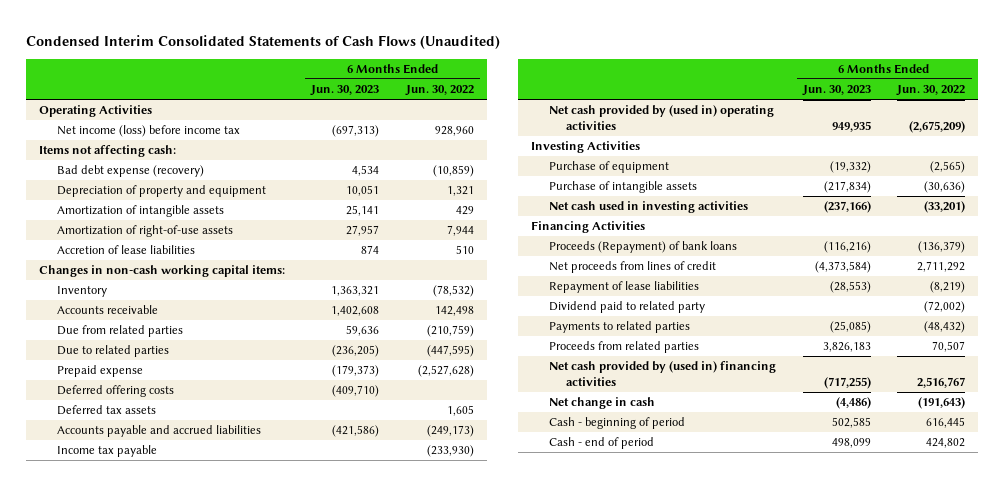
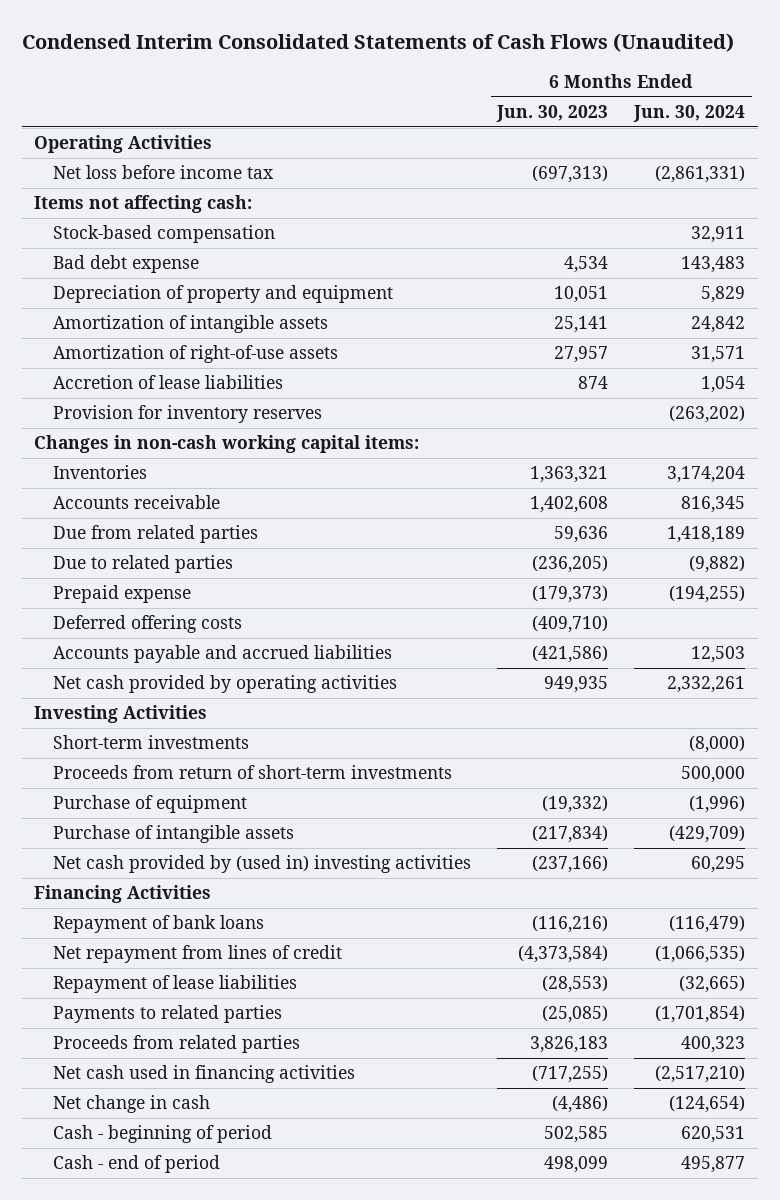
[404,85,474,97] Jun. 30, 2022 -> none
none -> [633,105,746,123] Jun. 30, 2024
[56,125,240,138] Net income (loss) before income tax -> [53,165,275,180] Net loss before income tax
none -> [53,225,276,244] Stock-based compensation
[56,165,204,178] Bad debt expense (recovery) -> [53,255,200,274] Bad debt expense
none -> [53,405,323,424] Provision for inventory reserves
[56,286,107,298] Inventory -> [53,465,148,480] Inventories
[56,405,156,416] Deferred tax assets -> none
[56,445,157,458] Income tax payable -> none
[548,105,774,131] Net cash provided by (used in) operating activities -> [53,675,398,694] Net cash provided by operating activities
none -> [53,735,250,750] Short-term investments
none -> [53,765,453,780] Proceeds from return of short-term investments
[548,201,748,214] Net cash used in investing activities -> [53,855,472,874] Net cash provided by (used in) investing activities
[548,241,737,254] Proceeds (Repayment) of bank loans -> [53,915,265,934] Repayment of bank loans
[548,261,716,274] Net proceeds from lines of credit -> [53,945,343,964] Net repayment from lines of credit
[548,301,705,314] Dividend paid to related party -> none
[548,361,776,387] Net cash provided by (used in) financing activities -> [53,1065,356,1084] Net cash used in financing activities

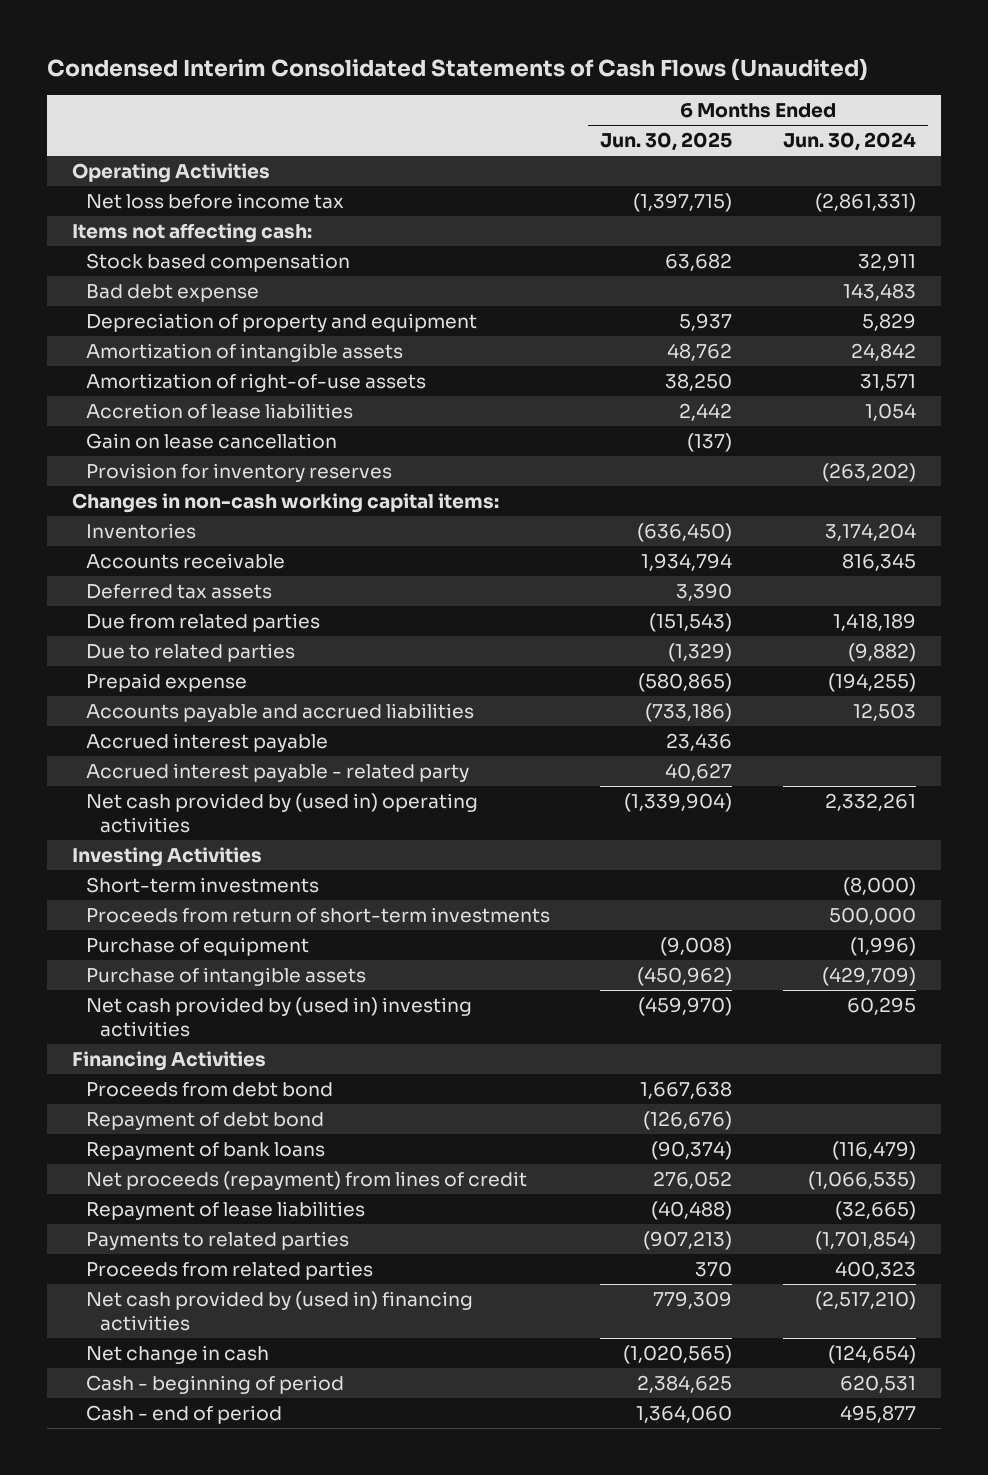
[496,105,609,123] Jun. 30, 2023 -> none
none -> [600,132,733,152] Jun. 30, 2025
[53,225,276,244] Stock-based compensation -> [86,252,351,272] Stock based compensation
none -> [86,432,338,449] Gain on lease cancellation
none -> [86,583,273,599] Deferred tax assets
[53,615,243,634] Deferred offering costs -> none
none -> [86,732,329,752] Accrued interest payable
none -> [86,762,470,782] Accrued interest payable - related party
[53,675,398,694] Net cash provided by operating activities -> [86,792,479,834] Net cash provided by (used in) operating activities
none -> [86,1081,334,1097] Proceeds from debt bond
none -> [86,1111,325,1130] Repayment of debt bond
[53,945,343,964] Net repayment from lines of credit -> [86,1170,528,1190] Net proceeds (repayment) from lines of credit
[53,1065,356,1084] Net cash used in financing activities -> [86,1290,474,1332] Net cash provided by (used in) financing activities

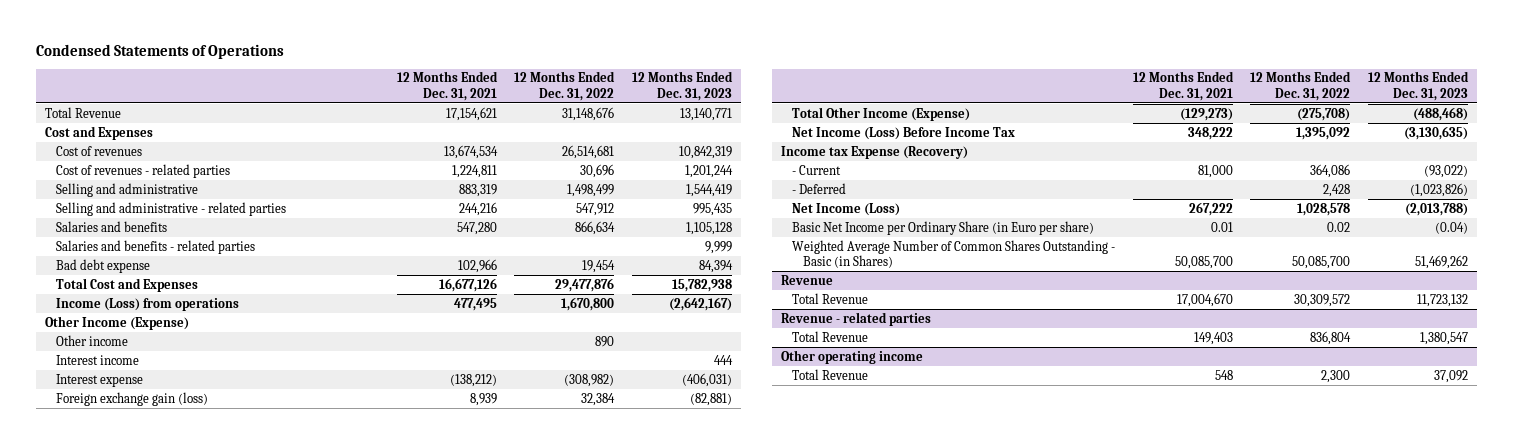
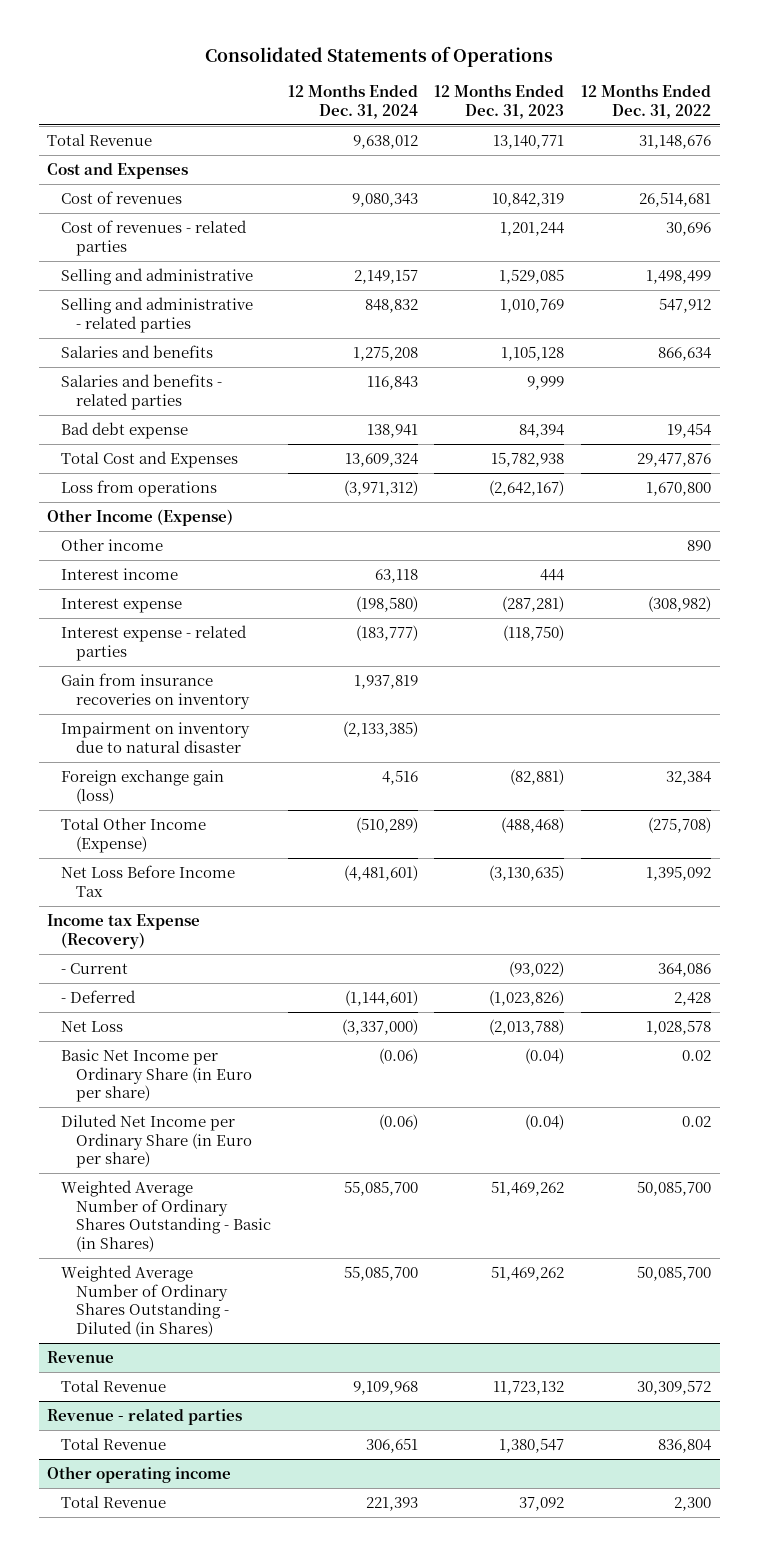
[36,44,285,60] Condensed Statements of Operations -> [205,46,554,68] Consolidated Statements of Operations
[396,71,498,101] 12 Months Ended Dec. 31, 2021 -> none
none -> [287,84,418,119] 12 Months Ended Dec. 31, 2024
[686,183,733,197] 1,544,419 -> [499,269,565,285] 1,529,085
[693,202,733,216] 995,435 -> [500,299,565,314] 1,010,769
[56,297,240,311] Income (Loss) from operations -> [61,480,218,498] Loss from operations
[682,372,733,387] (406,031) -> [502,596,565,613] (287,281)
none -> [61,625,248,661] Interest expense - related parties
none -> [61,673,250,709] Gain from insurance recoveries on inventory
none -> [61,722,251,753] Impairment on inventory due to natural disaster
[792,126,1016,140] Net Income (Loss) Before Income Tax -> [61,865,236,897] Net Loss Before Income Tax
[792,202,901,216] Net Income (Loss) -> [61,1021,124,1033] Net Loss
none -> [61,1114,252,1169] Diluted Net Income per Ordinary Share (in Euro per share)
[792,239,1116,269] Weighted Average Number of Common Shares Outstanding - Basic (in Shares) -> [61,1180,271,1253] Weighted Average Number of Ordinary Shares Outstanding - Basic (in Shares)
none -> [61,1265,229,1338] Weighted Average Number of Ordinary Shares Outstanding - Diluted (in Shares)

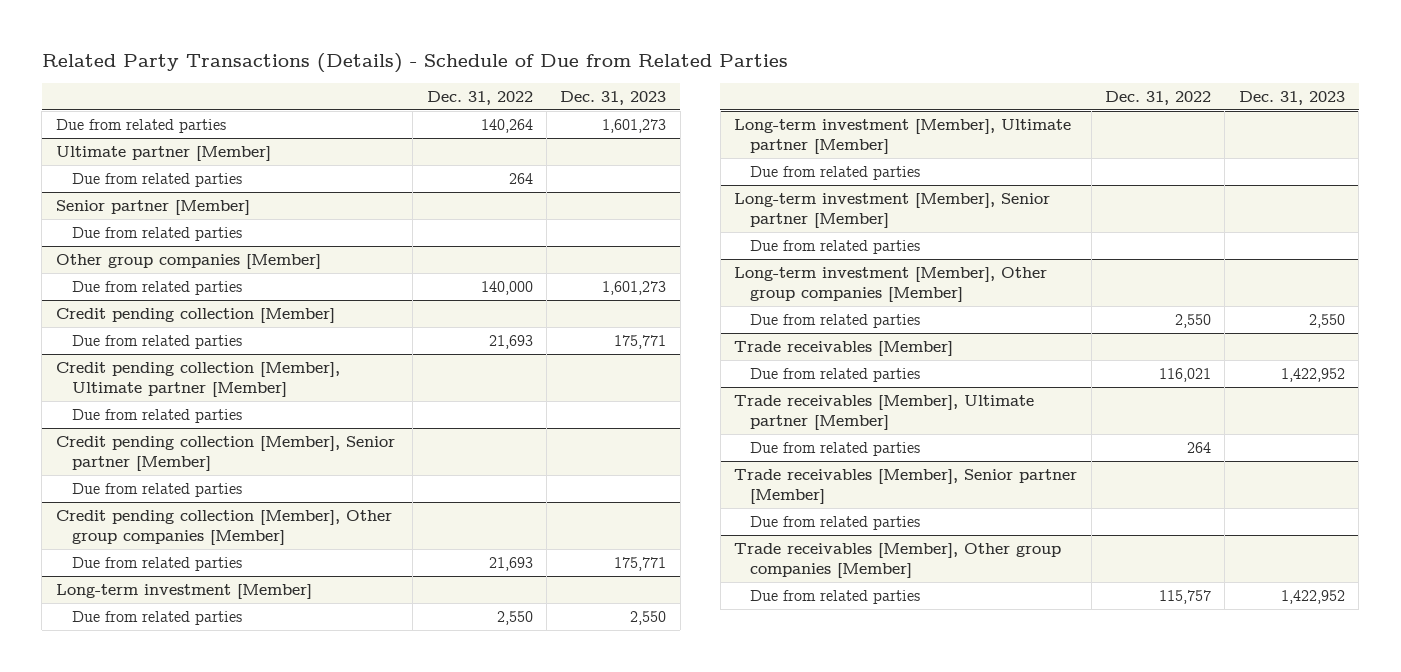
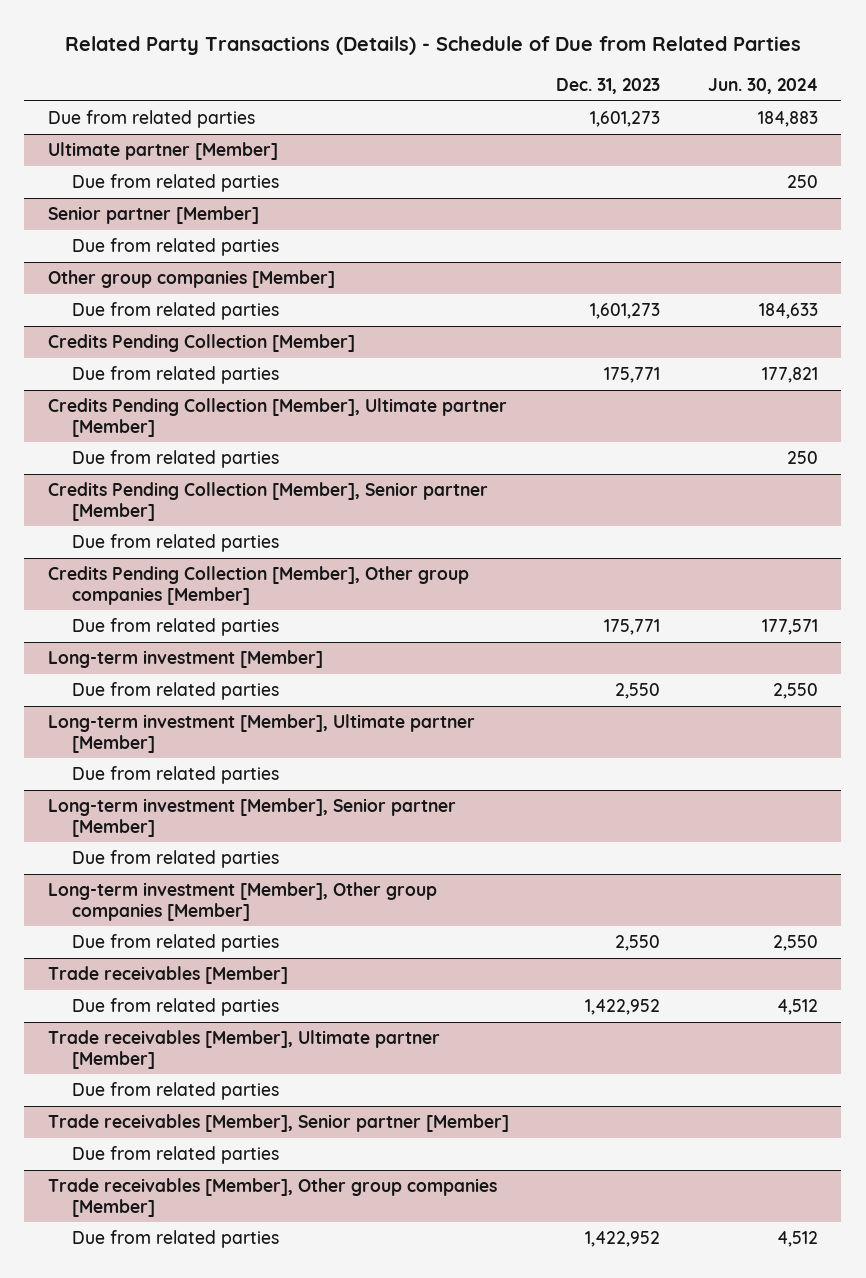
[426,90,533,105] Dec. 31, 2022 -> none
none -> [707,78,818,95] Jun. 30, 2024
[55,307,335,323] Credit pending collection [Member] -> [47,334,355,353] Credits Pending Collection [Member]
[55,361,340,397] Credit pending collection [Member], Ultimate partner [Member] -> [47,398,507,437] Credits Pending Collection [Member], Ultimate partner [Member]
[55,435,395,471] Credit pending collection [Member], Senior partner [Member] -> [47,482,488,521] Credits Pending Collection [Member], Senior partner [Member]
[55,509,392,545] Credit pending collection [Member], Other group companies [Member] -> [47,566,469,605] Credits Pending Collection [Member], Other group companies [Member]

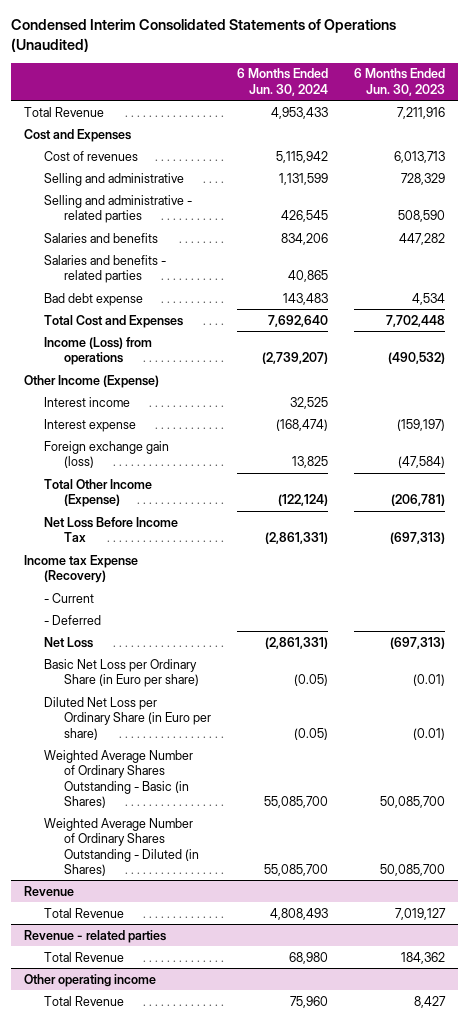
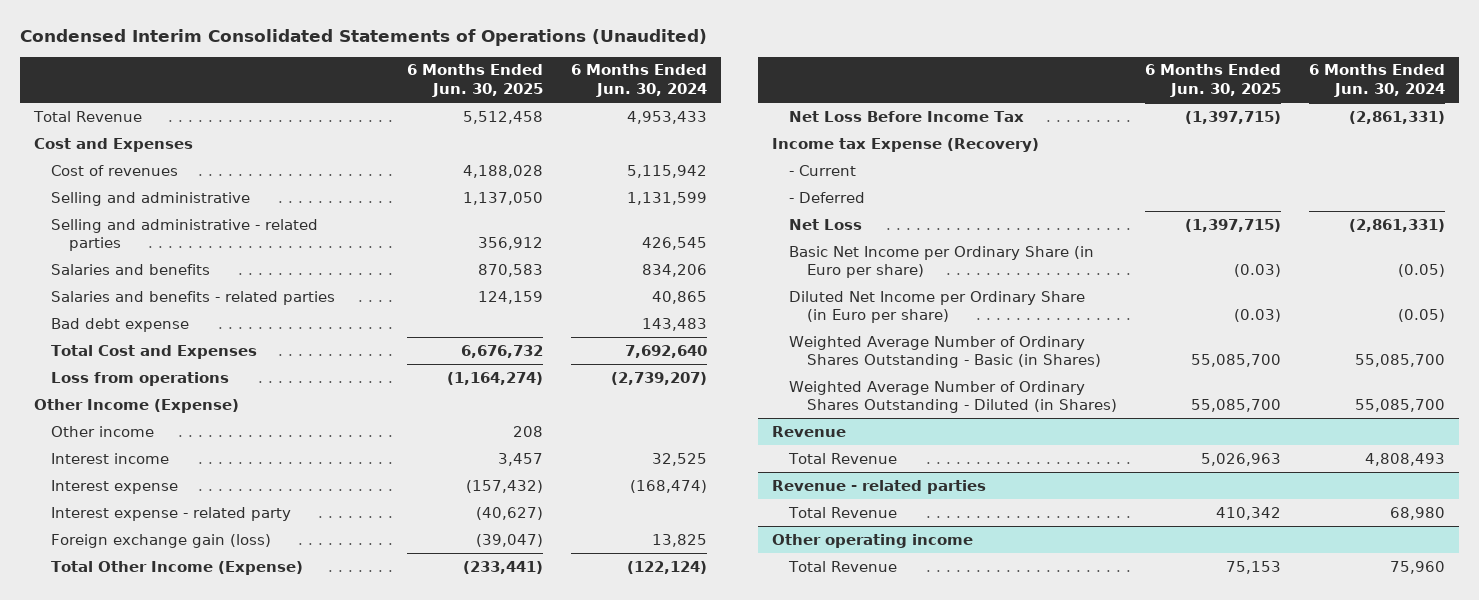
[354,68,446,96] 6 Months Ended Jun. 30, 2023 -> none
none -> [407,64,544,98] 6 Months Ended Jun. 30, 2025
[43,336,152,366] Income (Loss) from operations -> [51,371,230,386] Loss from operations
none -> [51,425,155,437] Other income
none -> [51,506,292,521] Interest expense - related party
[43,658,199,688] Basic Net Loss per Ordinary Share (in Euro per share) -> [789,245,1095,279] Basic Net Income per Ordinary Share (in Euro per share)
[43,696,211,740] Diluted Net Loss per Ordinary Share (in Euro per share) -> [789,290,1086,324] Diluted Net Income per Ordinary Share (in Euro per share)

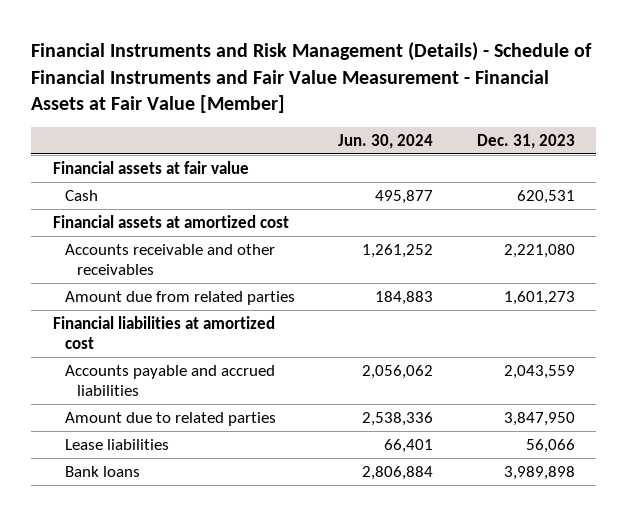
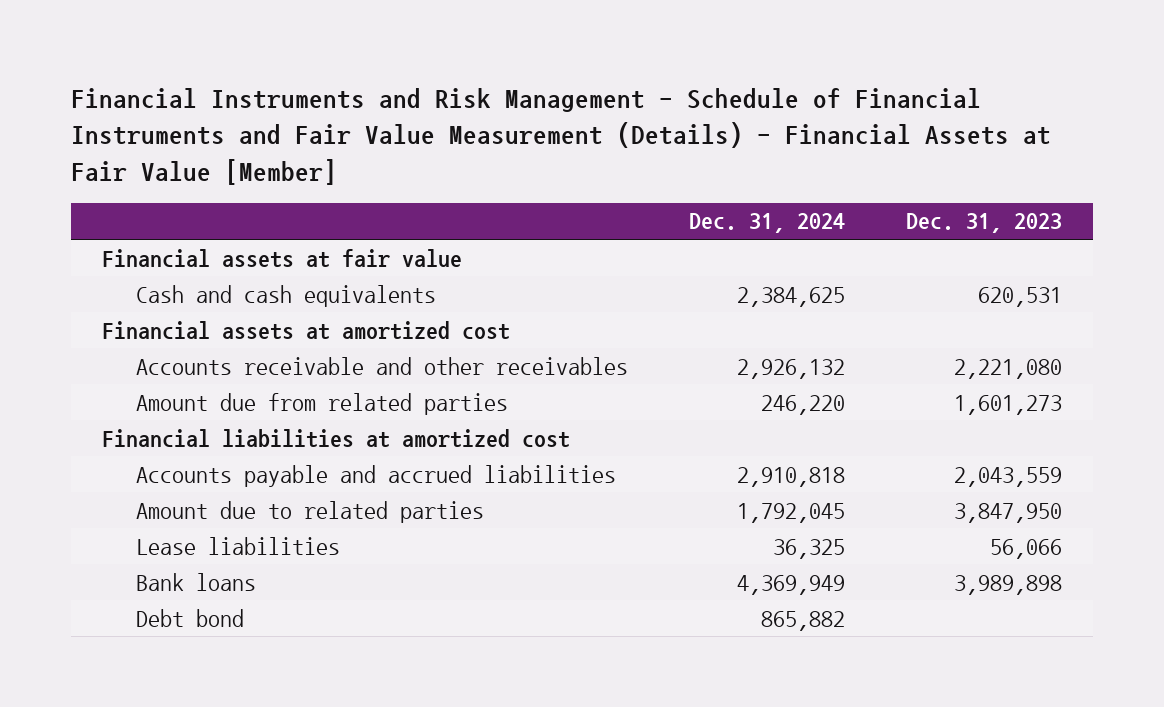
[31,42,593,113] Financial Instruments and Risk Management (Details) - Schedule of Financial Instruments and Fair Value Measurement - Financial Assets at Fair Value [Member] -> [71,88,1052,185] Financial Instruments and Risk Management - Schedule of Financial Instruments and Fair Value Measurement (Details) - Financial Assets at Fair Value [Member]
[338,133,434,149] Jun. 30, 2024 -> none
none -> [689,213,846,234] Dec. 31, 2024
[65,190,99,202] Cash -> [135,284,436,307] Cash and cash equivalents
none -> [135,608,244,627] Debt bond

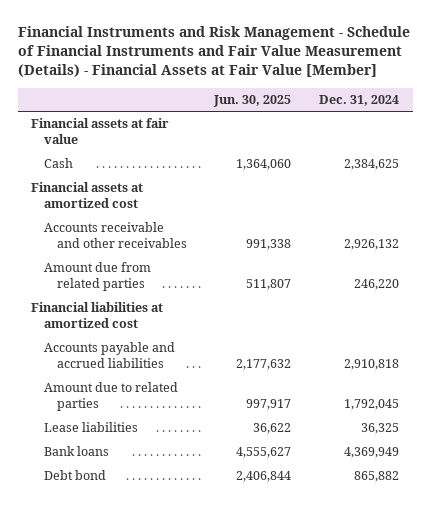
[906,213,1063,234] Dec. 31, 2023 -> none
none -> [213,94,292,107] Jun. 30, 2025
[135,284,436,307] Cash and cash equivalents -> [44,158,74,169] Cash

